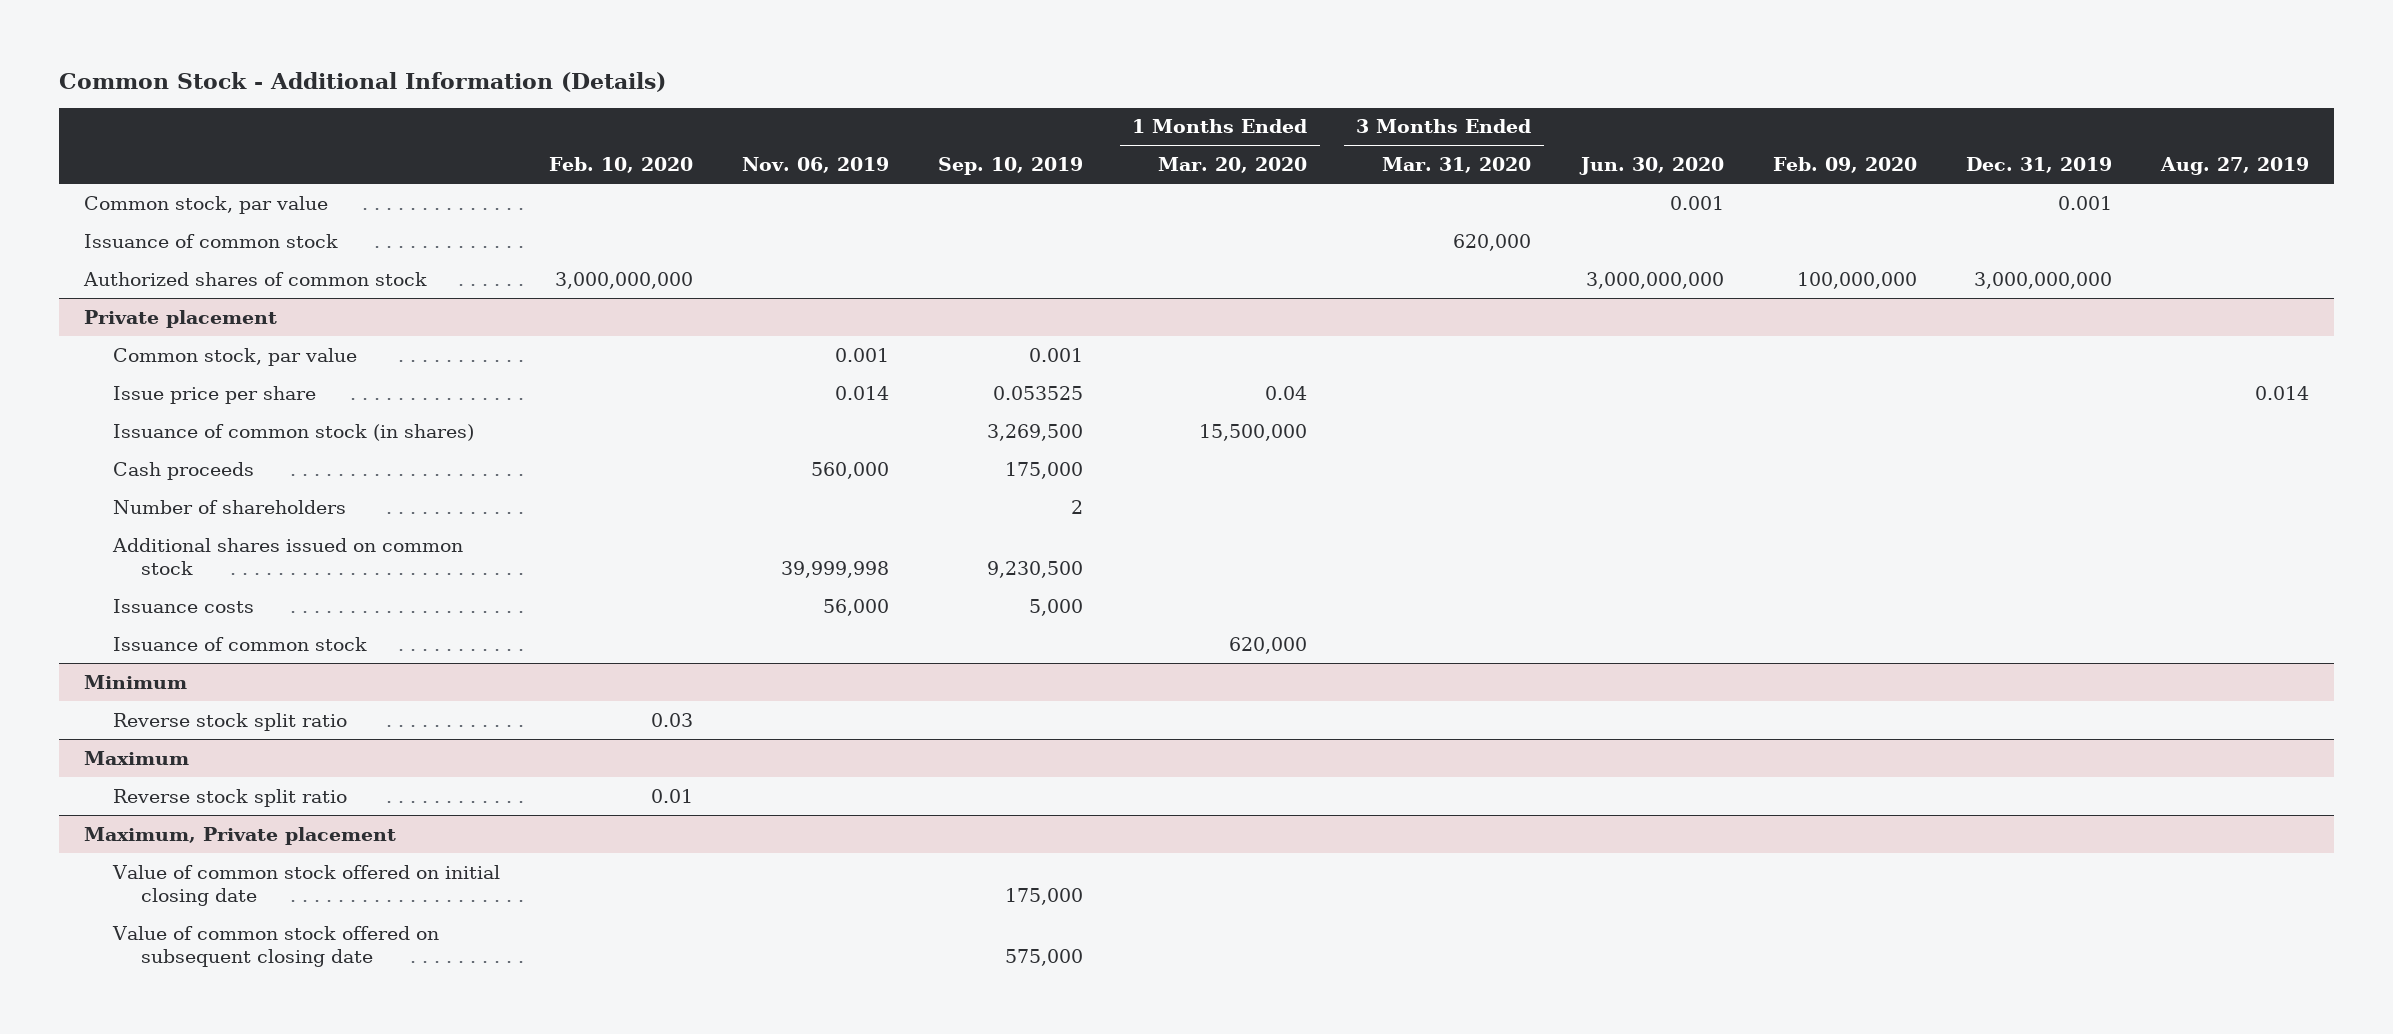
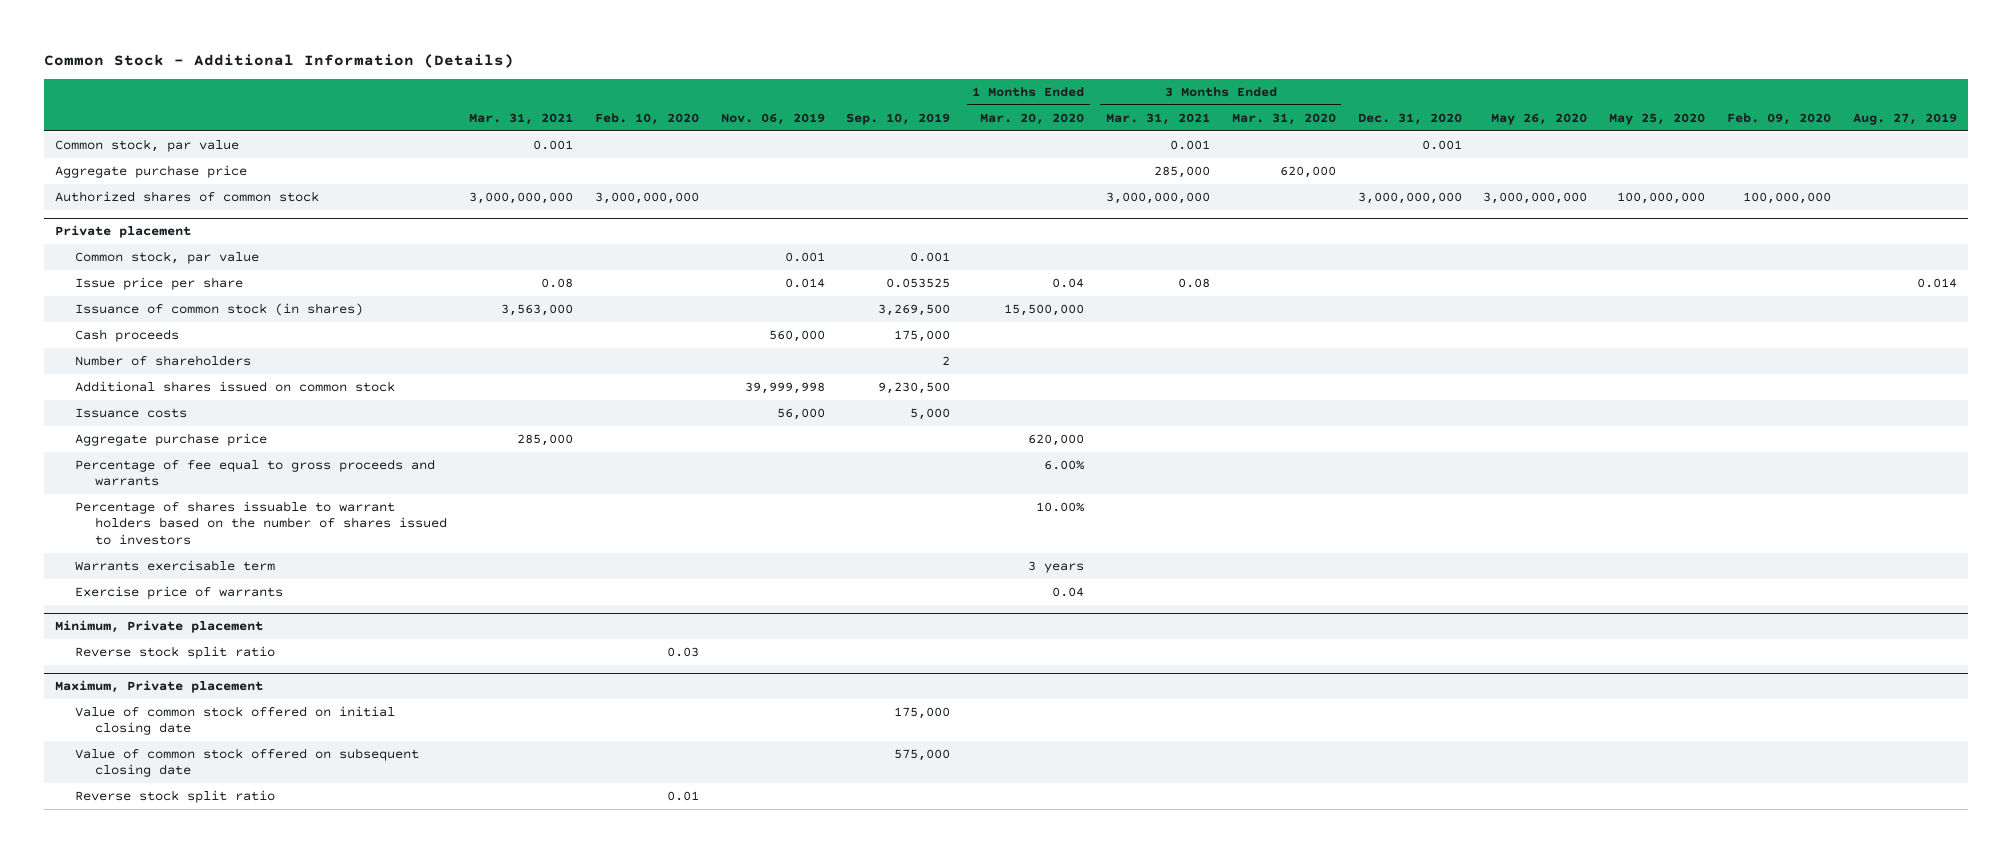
[1578,157,1724,176] Jun. 30, 2020 -> none
[1965,157,2112,174] Dec. 31, 2019 -> none
none -> [468,112,573,125] Mar. 31, 2021
none -> [1105,112,1210,125] Mar. 31, 2021
none -> [1357,112,1462,125] Dec. 31, 2020
none -> [1491,112,1588,125] May 26, 2020
none -> [1609,112,1706,125] May 25, 2020
[83,233,338,248] Issuance of common stock -> [54,164,247,178] Aggregate purchase price
[112,636,367,651] Issuance of common stock -> [75,432,268,446] Aggregate purchase price
none -> [75,458,436,487] Percentage of fee equal to gross proceeds and warrants
none -> [75,500,448,545] Percentage of shares issuable to warrant holders based on the number of shares issued to investors
none -> [75,559,276,571] Warrants exercisable term
none -> [75,585,284,599] Exercise price of warrants
[83,674,187,689] Minimum -> [54,620,263,634] Minimum, Private placement
[83,750,189,765] Maximum -> none
[112,788,347,807] Reverse stock split ratio -> none
none -> [75,789,276,803] Reverse stock split ratio

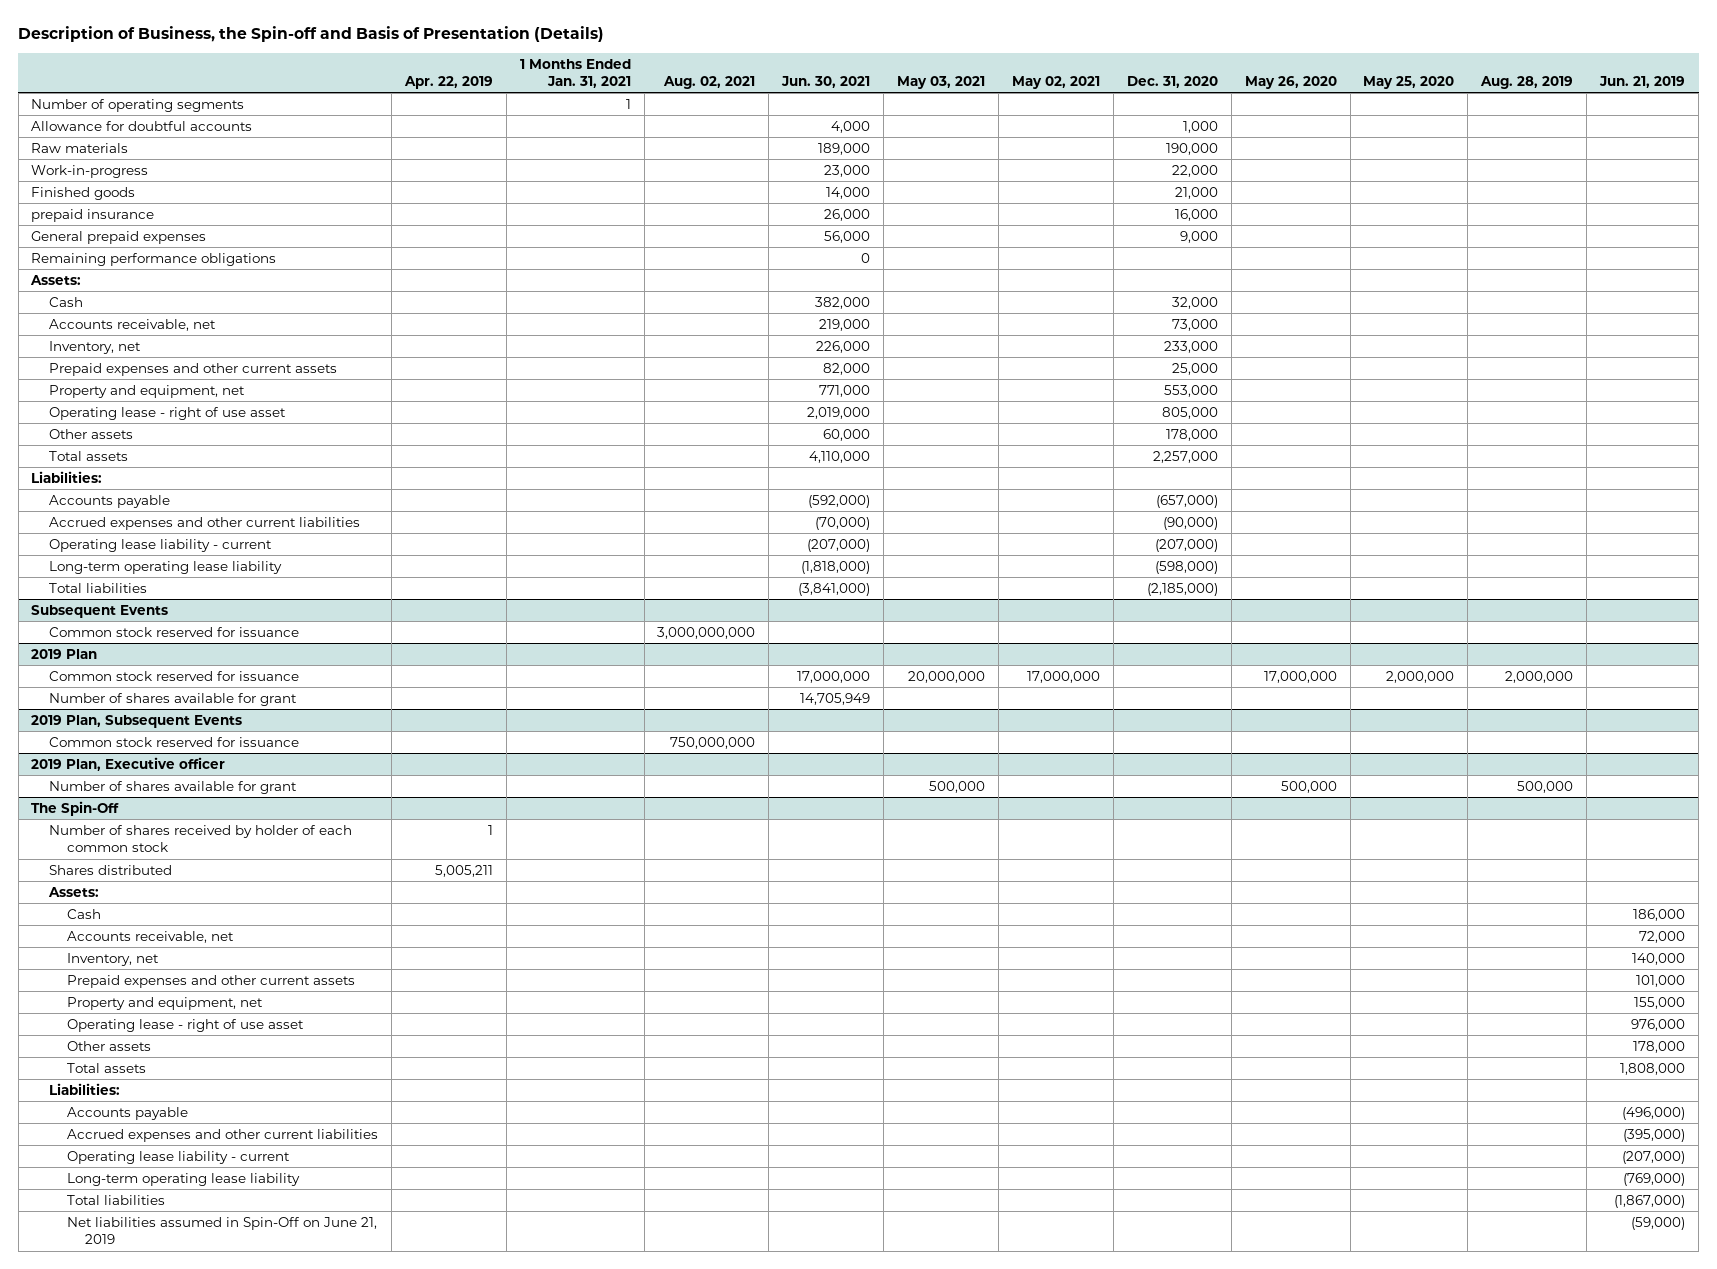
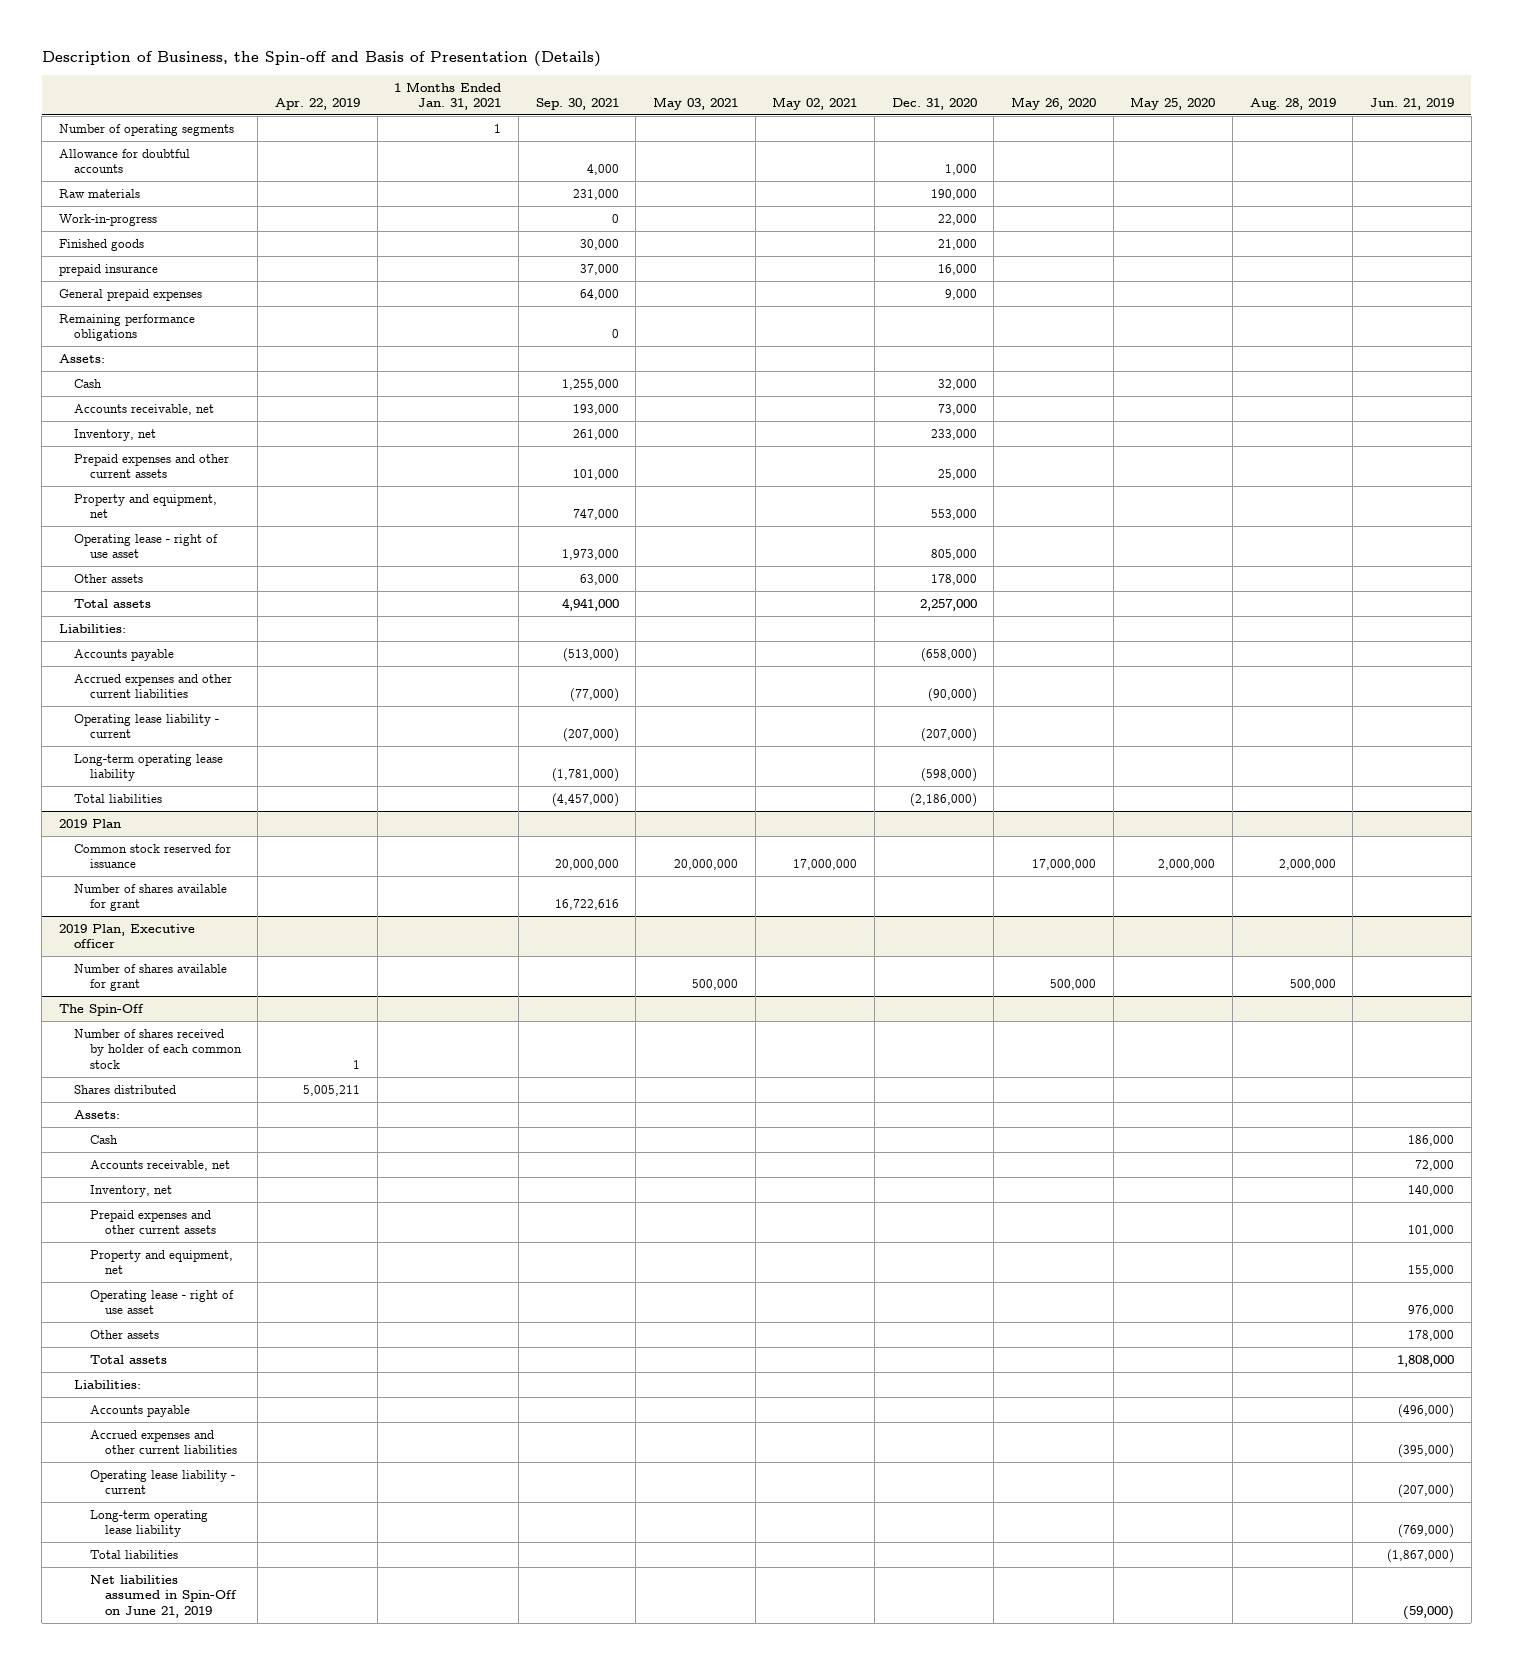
[663,76,756,90] Aug. 02, 2021 -> none
[781,76,871,89] Jun. 30, 2021 -> none
none -> [535,98,619,111] Sep. 30, 2021
[1155,494,1218,508] (657,000) -> [920,647,977,662] (658,000)
[31,604,169,618] Subsequent Events -> none
[49,626,300,637] Common stock reserved for issuance -> none
[1146,582,1218,596] (2,185,000) -> [909,792,977,807] (2,186,000)
[31,714,243,728] 2019 Plan, Subsequent Events -> none
[49,736,300,747] Common stock reserved for issuance -> none

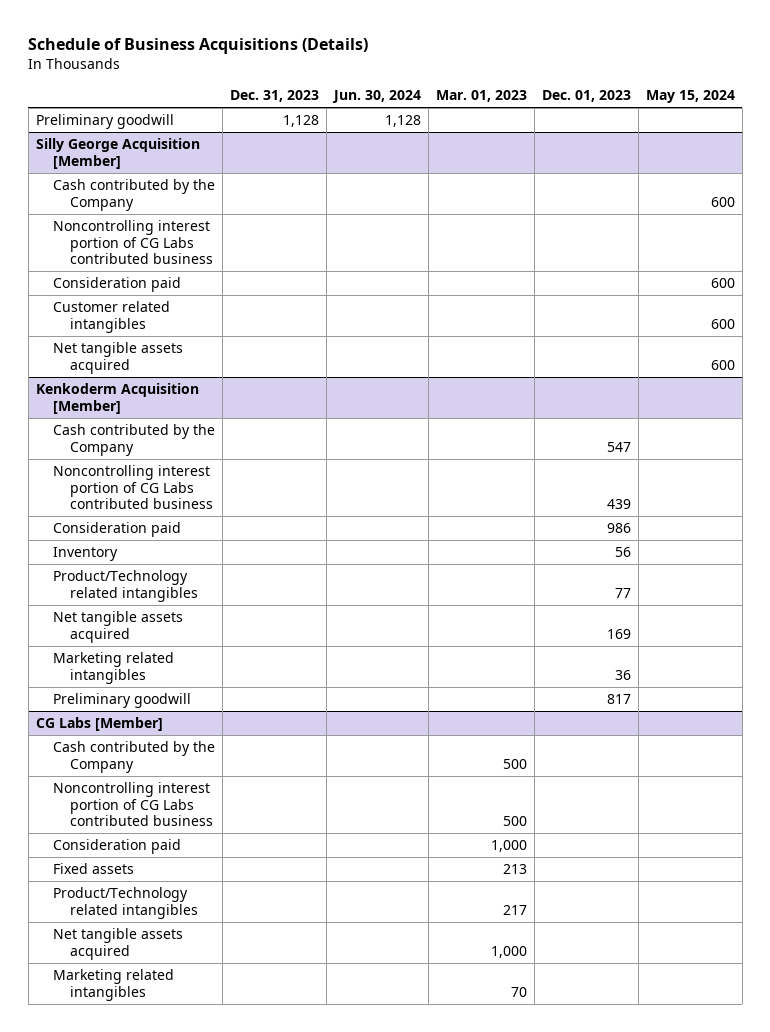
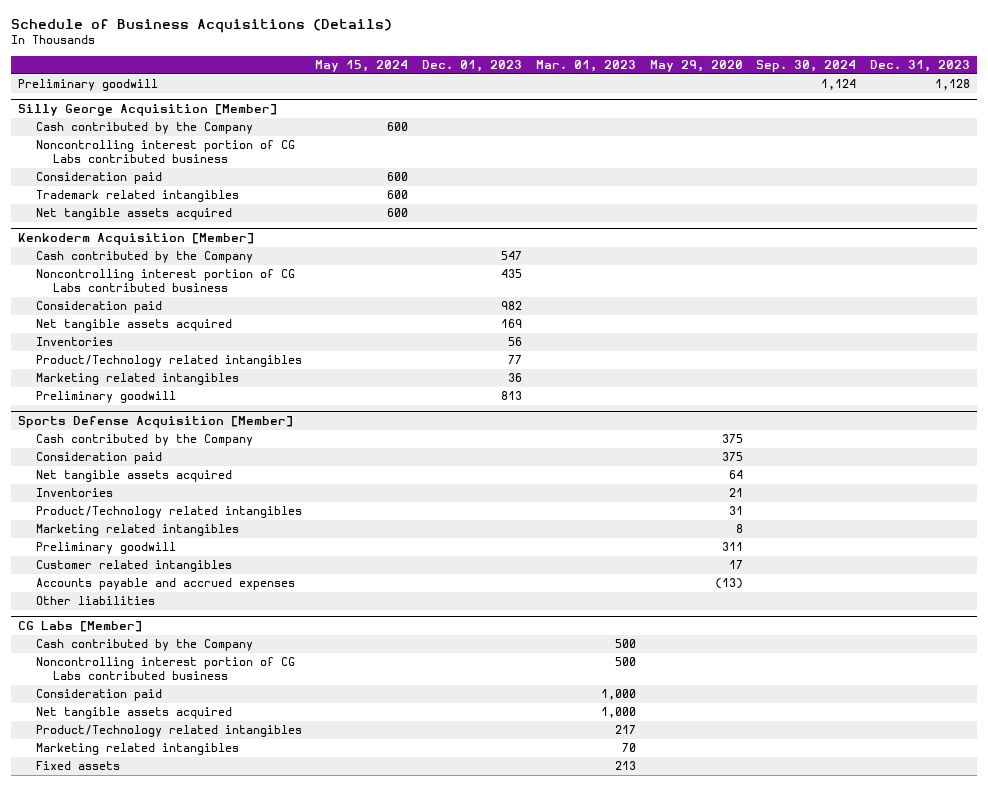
[331,90,421,104] Jun. 30, 2024 -> none
none -> [649,60,743,73] May 29, 2020
none -> [756,60,857,73] Sep. 30, 2024
[52,301,170,333] Customer related intangibles -> [35,190,239,203] Trademark related intangibles
[52,547,118,562] Inventory -> none
[606,499,631,510] 439 -> [501,269,523,279] 435
[606,523,631,534] 986 -> [501,301,523,311] 982
none -> [35,337,113,347] Inventories
[52,570,198,602] Product/Technology related intangibles -> [35,355,302,368] Product/Technology related intangibles
[606,694,631,705] 817 -> [501,391,523,401] 813
none -> [18,416,294,429] Sports Defense Acquisition [Member]
none -> [35,434,253,447] Cash contributed by the Company
none -> [35,452,162,465] Consideration paid
none -> [35,470,232,483] Net tangible assets acquired
none -> [35,488,113,498] Inventories
none -> [35,506,302,519] Product/Technology related intangibles
none -> [35,524,239,537] Marketing related intangibles
none -> [35,542,176,555] Preliminary goodwill
none -> [35,560,232,573] Customer related intangibles
none -> [35,578,295,591] Accounts payable and accrued expenses
none -> [35,596,155,606] Other liabilities
[52,887,198,919] Product/Technology related intangibles -> [35,725,302,738] Product/Technology related intangibles
[52,863,134,875] Fixed assets -> [35,761,120,771] Fixed assets

